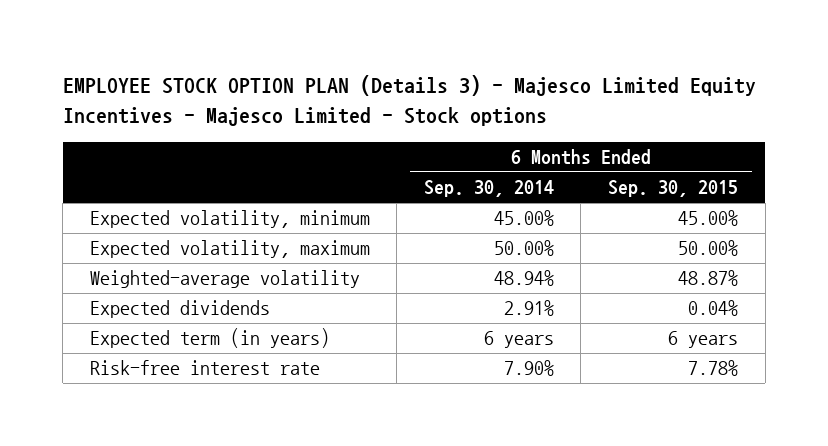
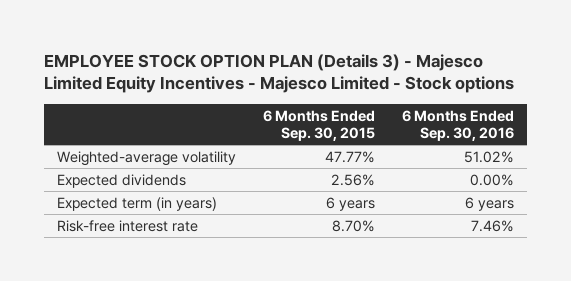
[423,180,554,198] Sep. 30, 2014 -> none
none -> [401,109,514,141] 6 Months Ended Sep. 30, 2016
[89,210,370,229] Expected volatility, minimum -> none
[89,240,370,259] Expected volatility, maximum -> none
[677,270,738,287] 48.87% -> [325,150,376,163] 47.77%
[687,300,738,317] 0.04% -> [331,173,376,186] 2.56%
[687,360,738,377] 7.78% -> [332,219,376,232] 8.70%

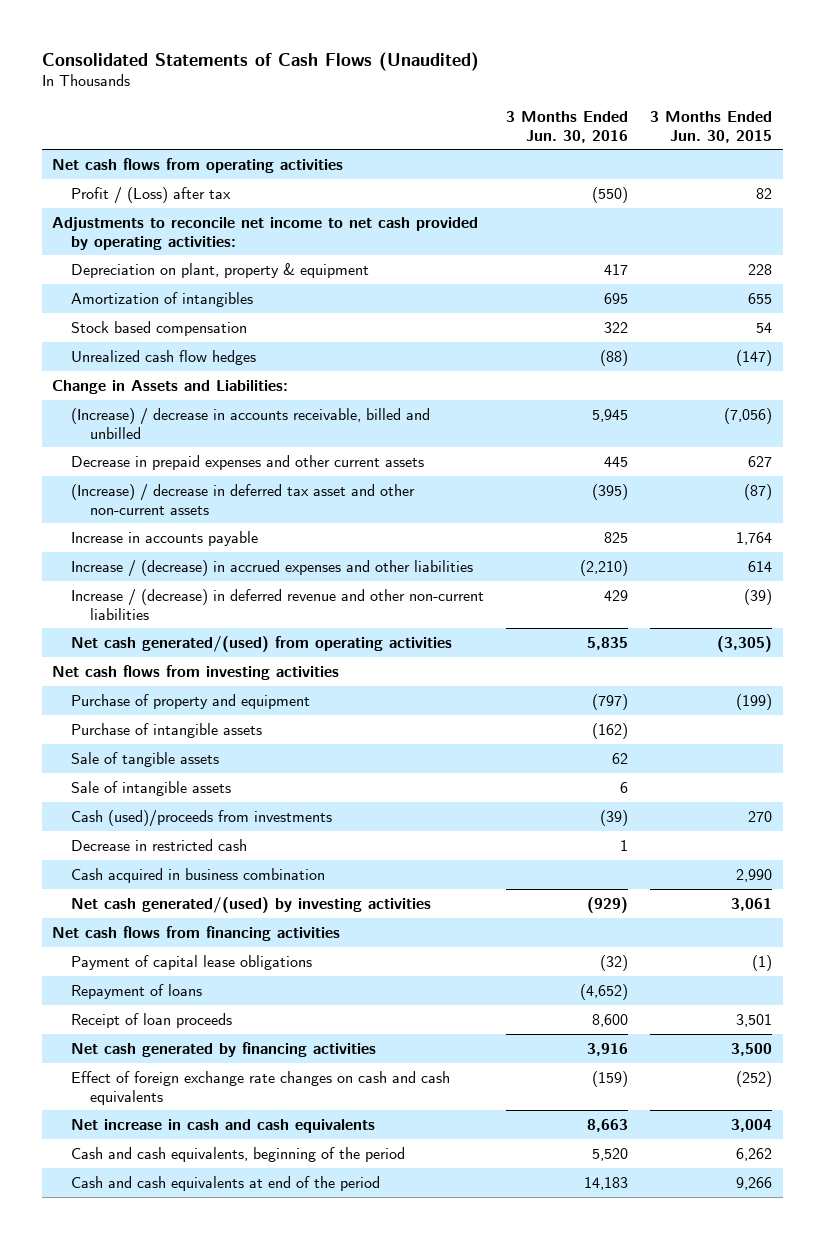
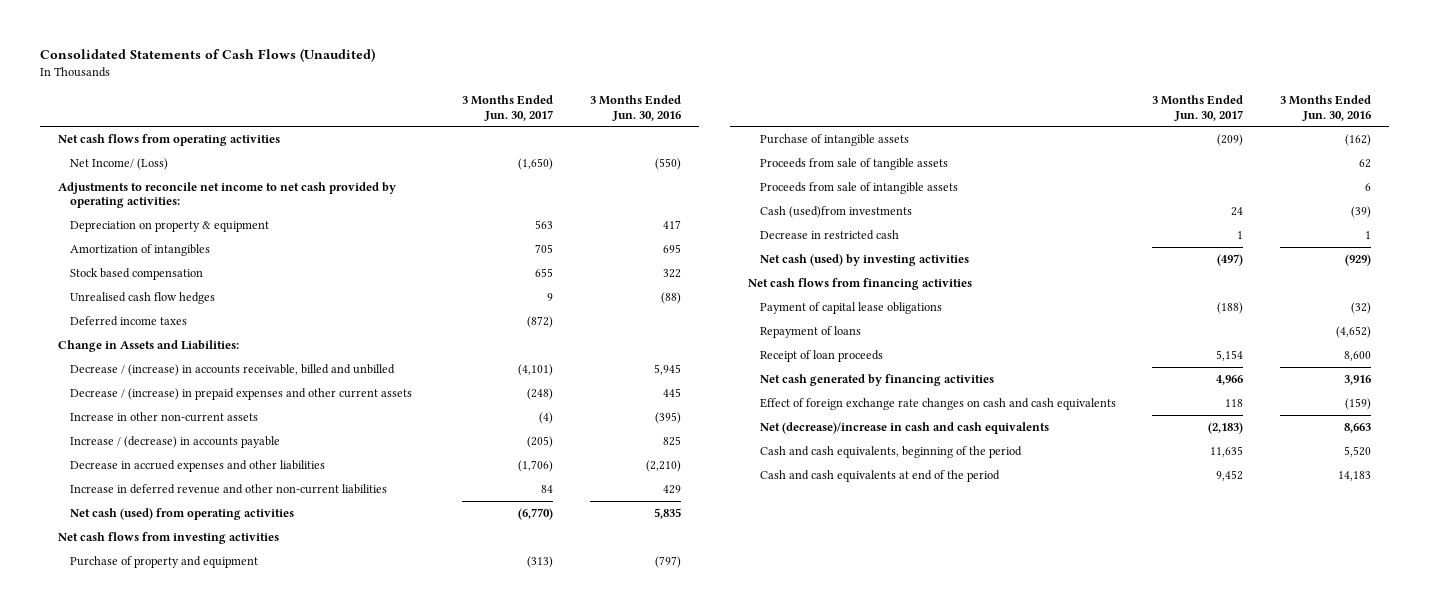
[649,110,772,143] 3 Months Ended Jun. 30, 2015 -> none
none -> [462,95,554,121] 3 Months Ended Jun. 30, 2017
[71,186,232,204] Profit / (Loss) after tax -> none
none -> [69,157,168,170] Net Income/ (Loss)
[71,262,370,278] Depreciation on plant, property & equipment -> [69,220,269,232] Depreciation on property & equipment
[71,349,257,365] Unrealized cash flow hedges -> [69,291,215,304] Unrealised cash flow hedges
none -> [69,315,187,326] Deferred income taxes
[71,407,431,439] (Increase) / decrease in accounts receivable, billed and unbilled -> [69,363,395,376] Decrease / (increase) in accounts receivable, billed and unbilled
[71,454,425,470] Decrease in prepaid expenses and other current assets -> [69,387,412,400] Decrease / (increase) in prepaid expenses and other current assets
[71,483,416,515] (Increase) / decrease in deferred tax asset and other non-current assets -> [69,411,258,422] Increase in other non-current assets
[71,530,259,546] Increase in accounts payable -> [69,435,280,448] Increase / (decrease) in accounts payable
[71,559,474,577] Increase / (decrease) in accrued expenses and other liabilities -> [69,459,325,472] Decrease in accrued expenses and other liabilities
[71,588,485,620] Increase / (decrease) in deferred revenue and other non-current liabilities -> [69,483,387,494] Increase in deferred revenue and other non-current liabilities
[71,635,453,652] Net cash generated/(used) from operating activities -> [69,507,294,520] Net cash (used) from operating activities
[71,751,220,767] Sale of tangible assets -> [759,157,948,170] Proceeds from sale of tangible assets
[71,780,232,796] Sale of intangible assets -> [759,181,958,194] Proceeds from sale of intangible assets
[71,809,333,827] Cash (used)/proceeds from investments -> [759,205,912,218] Cash (used)from investments
[71,867,326,883] Cash acquired in business combination -> none
[71,896,432,913] Net cash generated/(used) by investing activities -> [759,253,969,266] Net cash (used) by investing activities
[71,1118,376,1133] Net increase in cash and cash equivalents -> [759,421,1049,434] Net (decrease)/increase in cash and cash equivalents

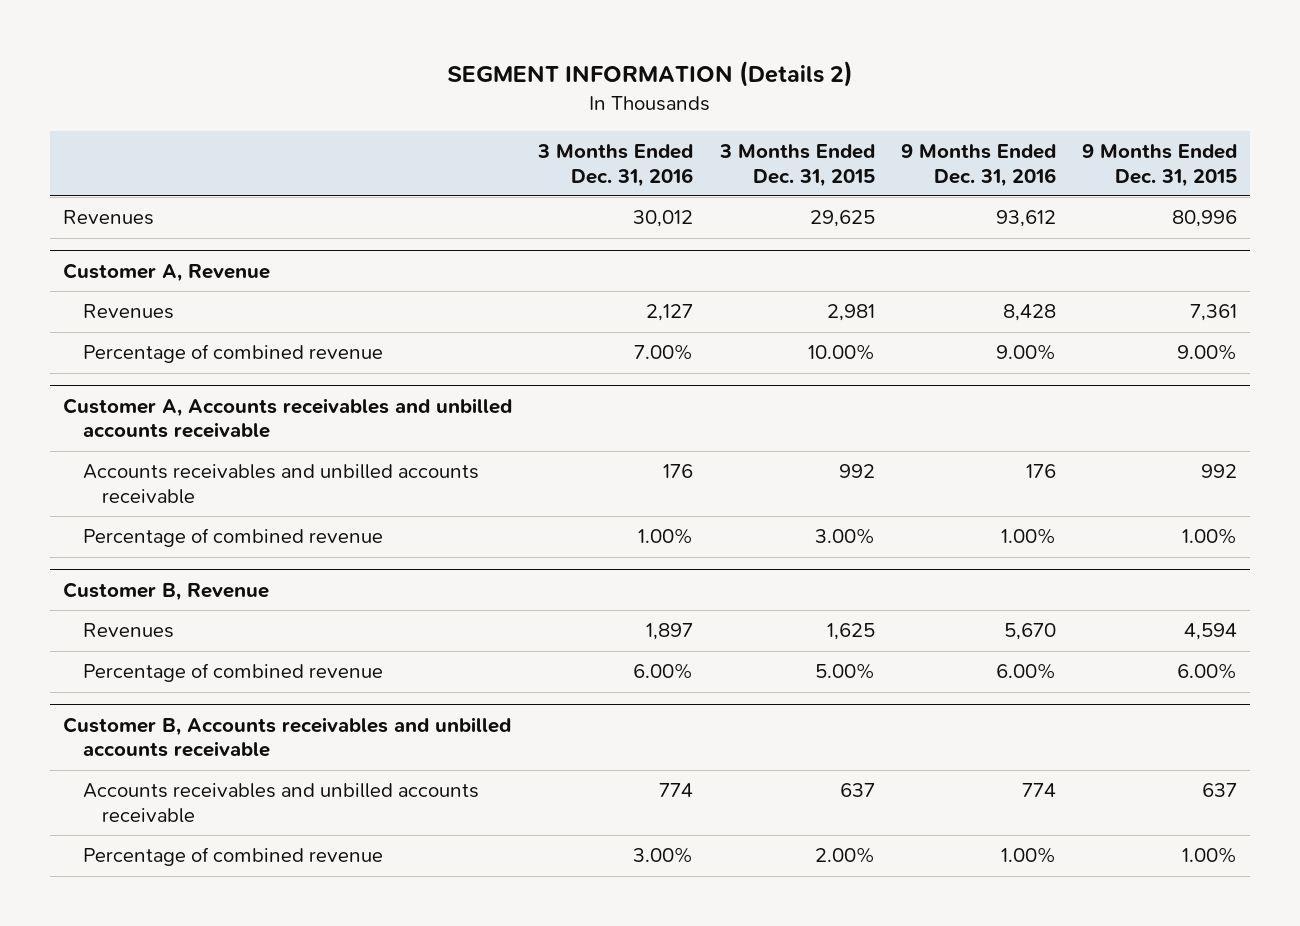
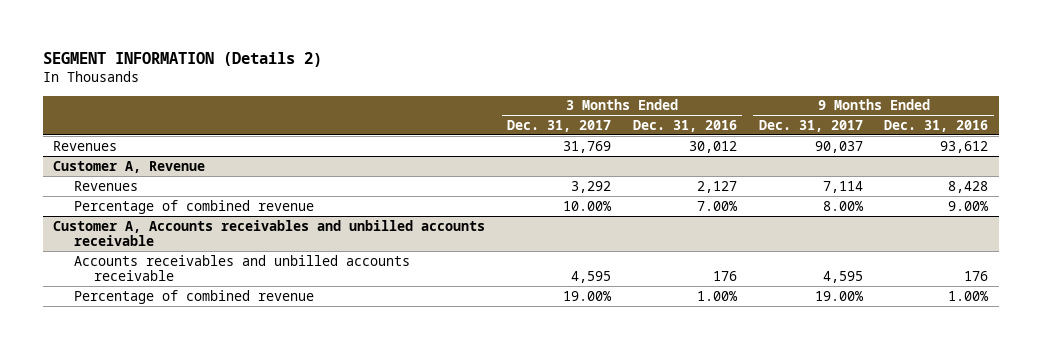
[718,143,875,187] 3 Months Ended Dec. 31, 2015 -> none
[1081,143,1237,187] 9 Months Ended Dec. 31, 2015 -> none
none -> [507,119,612,132] Dec. 31, 2017
none -> [758,119,863,132] Dec. 31, 2017
[63,581,270,601] Customer B, Revenue -> none
[82,623,174,639] Revenues -> none
[82,663,383,683] Percentage of combined revenue -> none
[63,716,512,758] Customer B, Accounts receivables and unbilled accounts receivable -> none
[82,783,479,824] Accounts receivables and unbilled accounts receivable -> none
[82,847,383,867] Percentage of combined revenue -> none

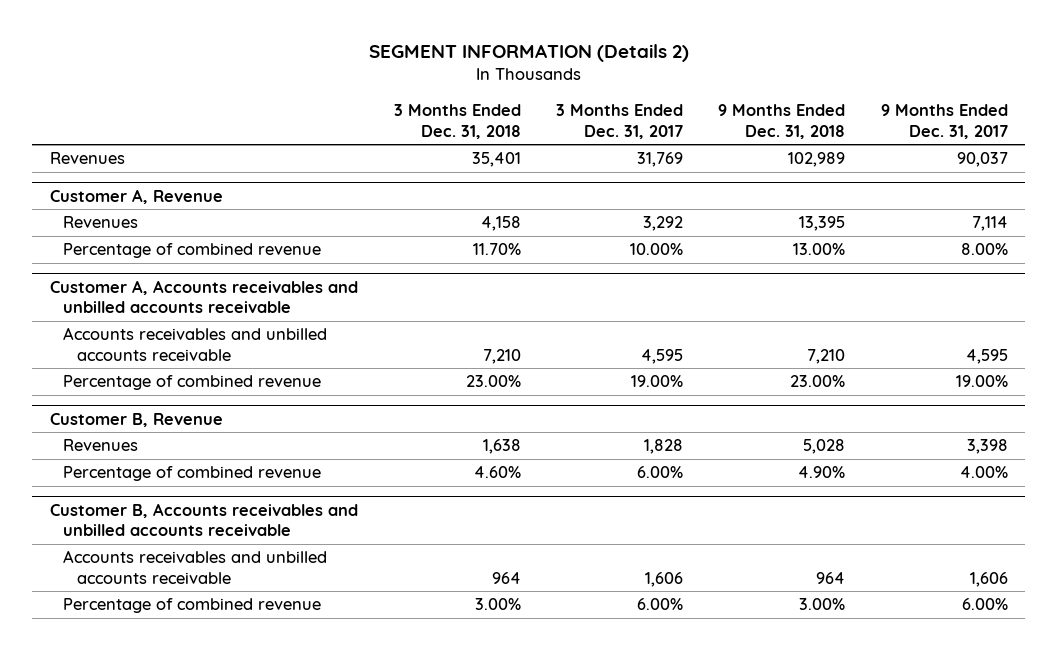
[632,119,737,132] Dec. 31, 2016 -> none
[884,119,989,132] Dec. 31, 2016 -> none
none -> [393,104,521,139] 3 Months Ended Dec. 31, 2018
none -> [718,104,846,139] 9 Months Ended Dec. 31, 2018
none -> [50,412,224,427] Customer B, Revenue
none -> [63,439,139,452] Revenues
none -> [63,466,322,482] Percentage of combined revenue
none -> [50,502,359,537] Customer B, Accounts receivables and unbilled accounts receivable
none -> [63,550,328,584] Accounts receivables and unbilled accounts receivable
none -> [63,598,322,614] Percentage of combined revenue

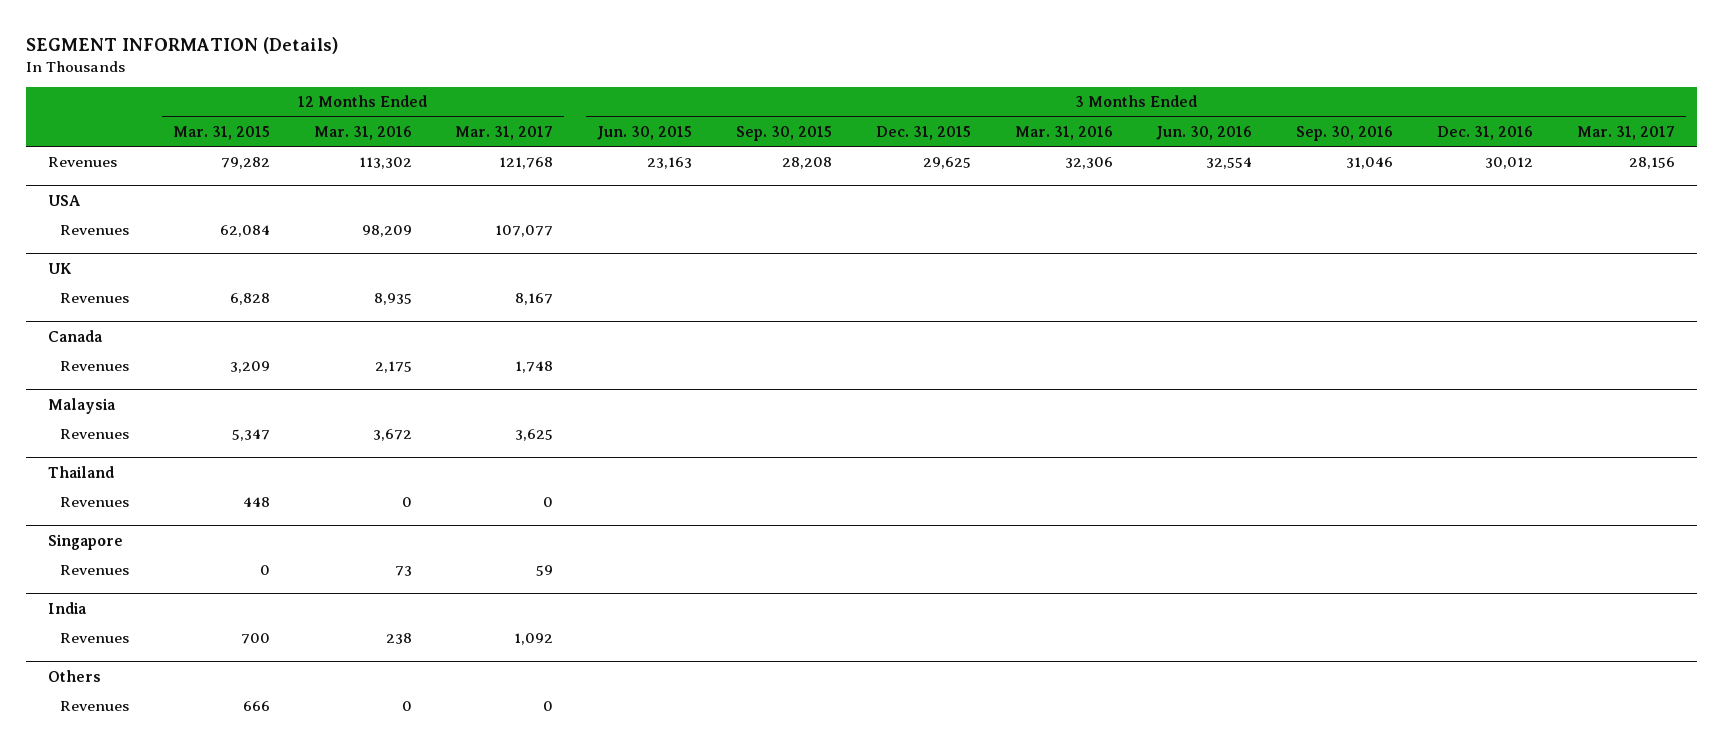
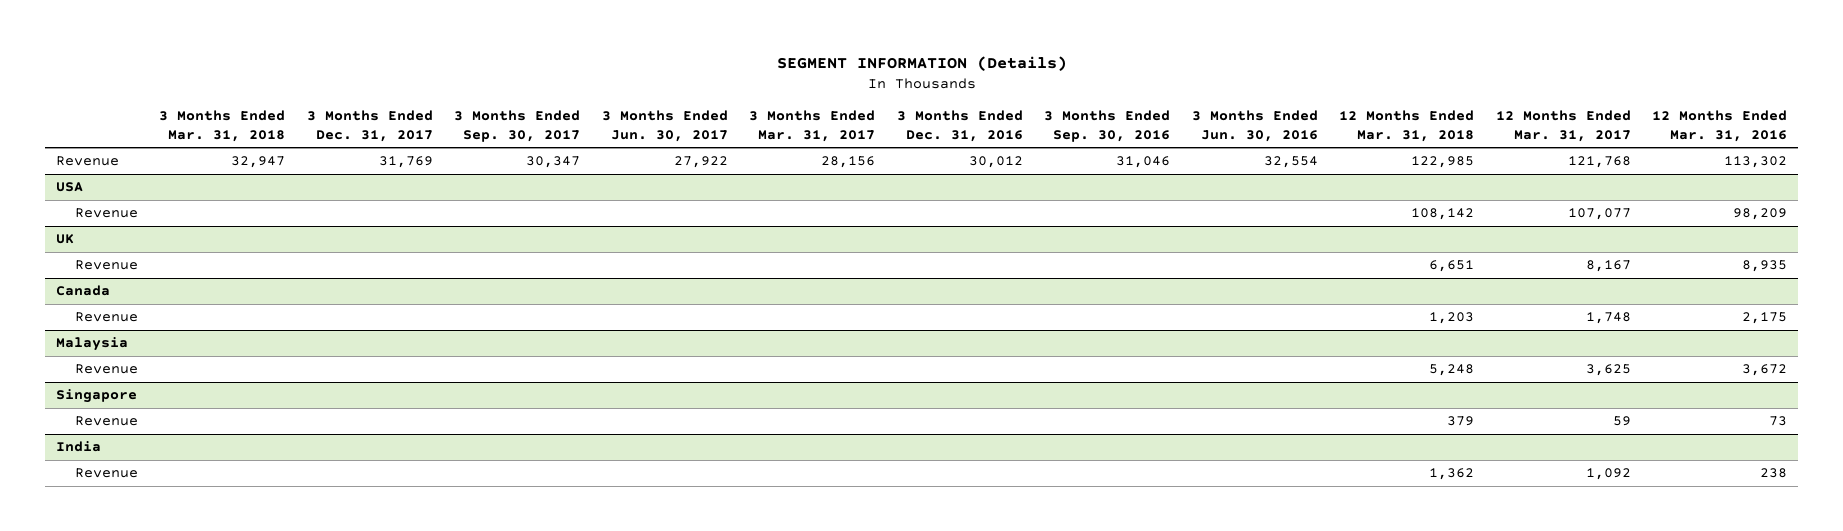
[172,125,270,140] Mar. 31, 2015 -> none
[597,125,693,140] Jun. 30, 2015 -> none
[735,125,832,141] Sep. 30, 2015 -> none
[875,125,971,140] Dec. 31, 2015 -> none
[1014,125,1113,140] Mar. 31, 2016 -> none
none -> [159,110,286,142] 3 Months Ended Mar. 31, 2018
none -> [306,110,433,142] 3 Months Ended Dec. 31, 2017
none -> [454,110,581,142] 3 Months Ended Sep. 30, 2017
none -> [601,110,728,142] 3 Months Ended Jun. 30, 2017
none -> [1339,110,1475,142] 12 Months Ended Mar. 31, 2018
[48,157,118,168] Revenues -> [55,156,119,167] Revenue
[60,225,130,236] Revenues -> [74,208,138,219] Revenue
[60,293,130,304] Revenues -> [74,260,138,271] Revenue
[60,361,130,372] Revenues -> [74,312,138,323] Revenue
[48,465,115,478] Thailand -> none
[60,497,130,508] Revenues -> none
[60,429,130,440] Revenues -> [74,364,138,375] Revenue
[60,565,130,576] Revenues -> [74,416,138,427] Revenue
[48,669,102,682] Others -> none
[60,701,130,712] Revenues -> none
[60,633,130,644] Revenues -> [74,468,138,479] Revenue

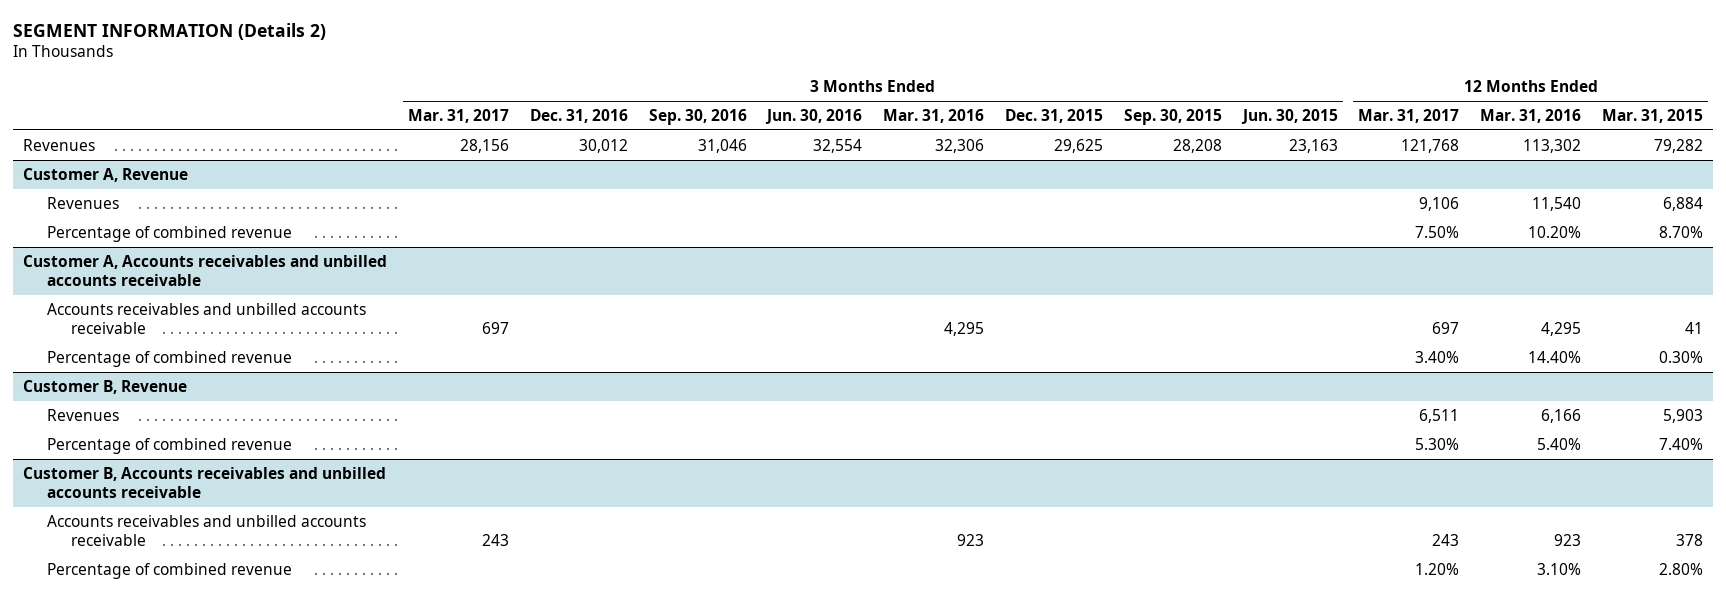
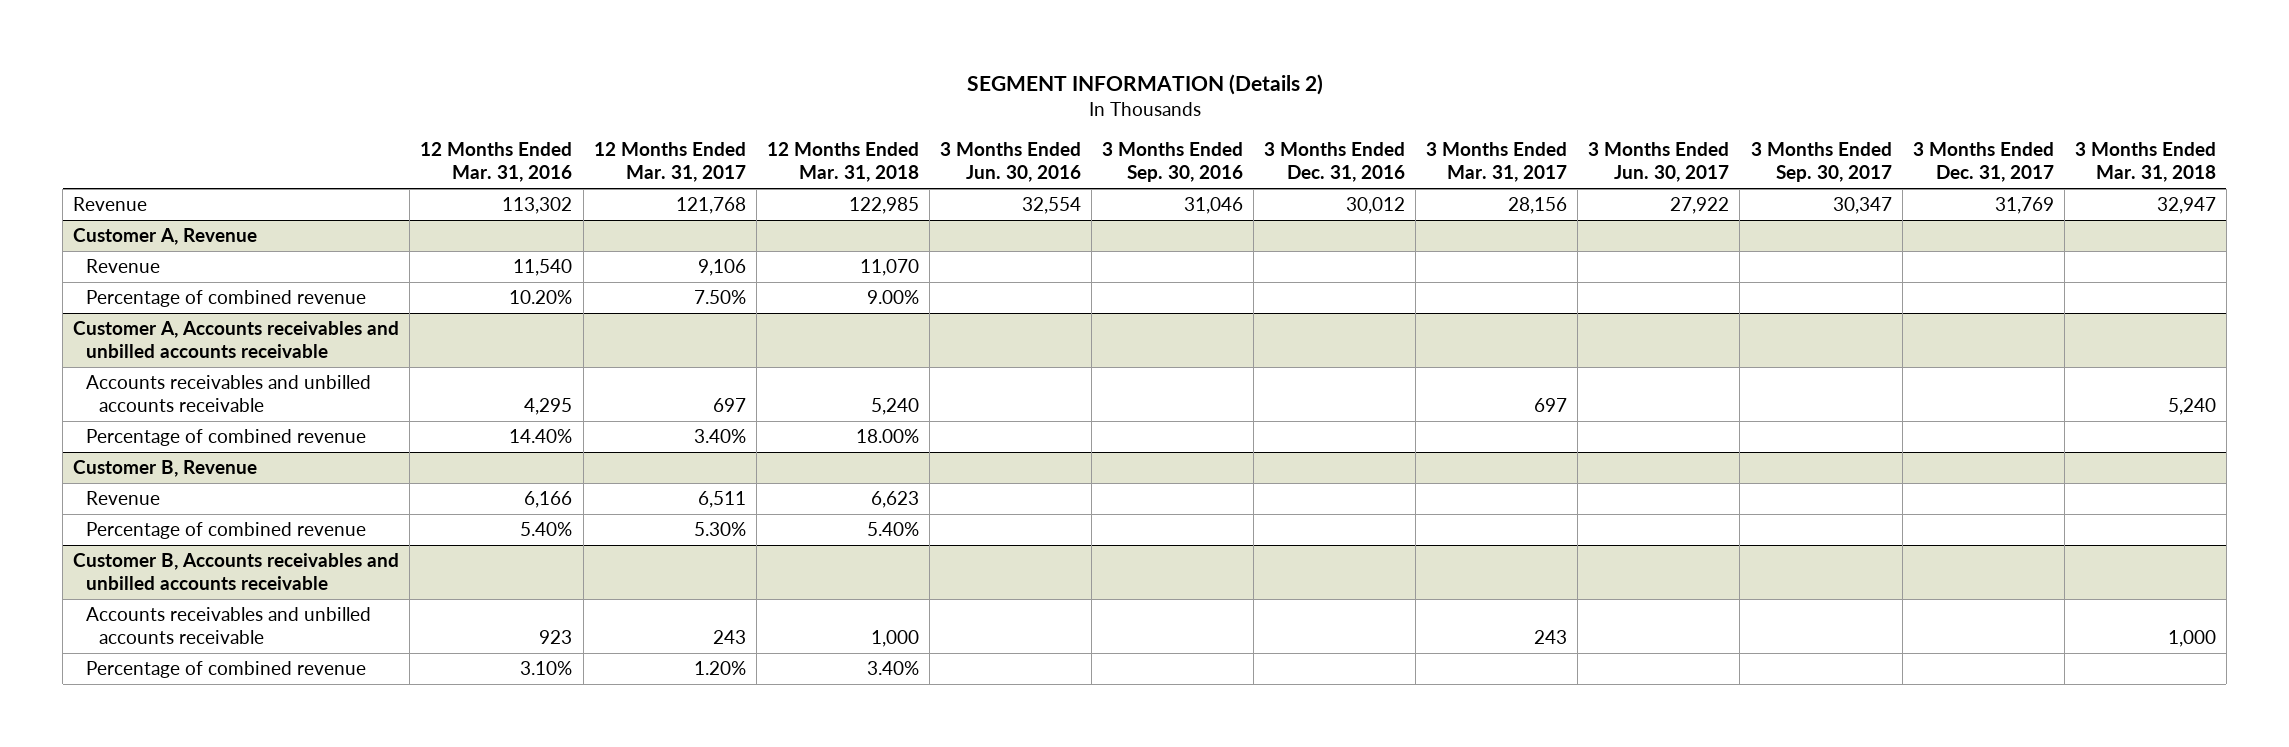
[883,108,985,123] Mar. 31, 2016 -> none
[1005,108,1104,123] Dec. 31, 2015 -> none
[1123,108,1222,125] Sep. 30, 2015 -> none
[1240,108,1338,124] Jun. 30, 2015 -> none
[1602,108,1704,123] Mar. 31, 2015 -> none
none -> [766,142,919,183] 12 Months Ended Mar. 31, 2018
none -> [1588,142,1730,183] 3 Months Ended Jun. 30, 2017
none -> [1750,142,1892,183] 3 Months Ended Sep. 30, 2017
none -> [1912,142,2054,183] 3 Months Ended Dec. 31, 2017
none -> [2074,142,2216,183] 3 Months Ended Mar. 31, 2018
[23,138,96,151] Revenues -> [73,197,148,212] Revenue
[46,196,119,209] Revenues -> [86,259,161,274] Revenue
[46,408,119,421] Revenues -> [86,491,161,506] Revenue

